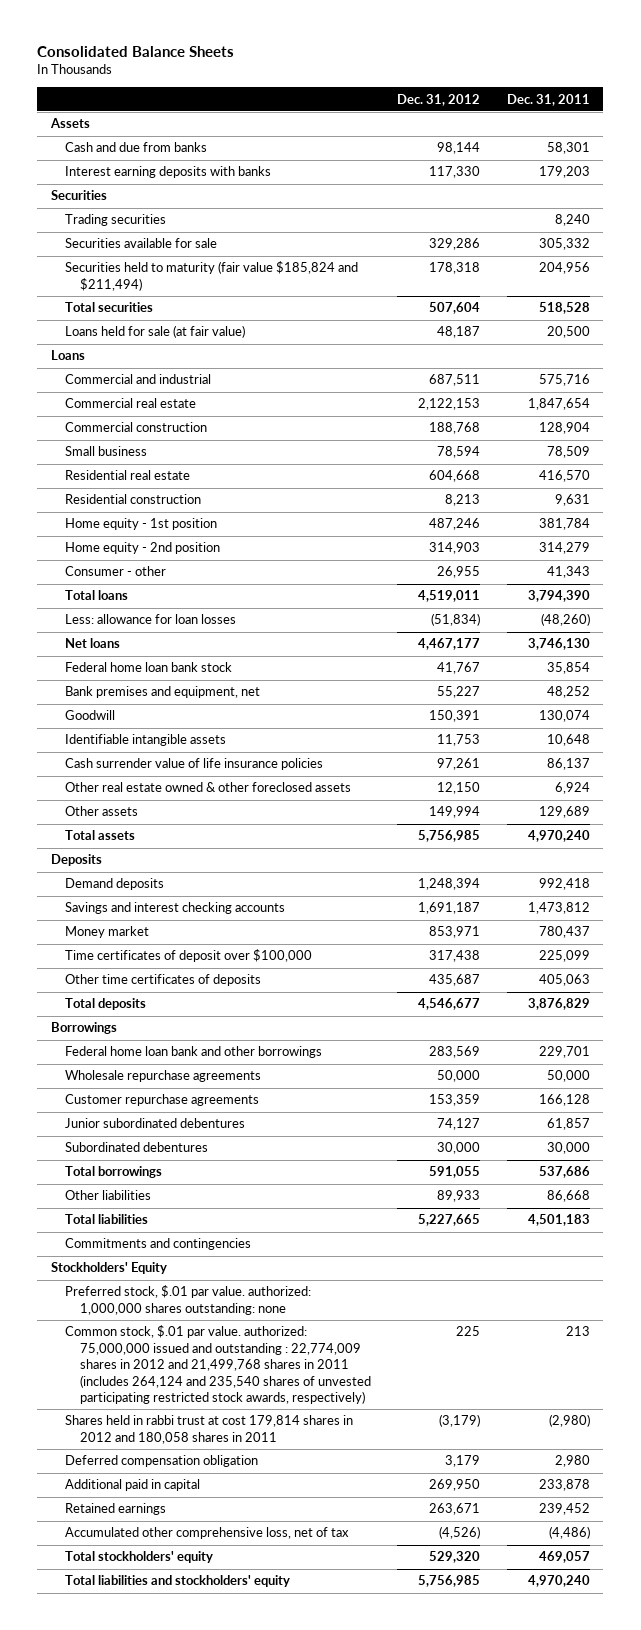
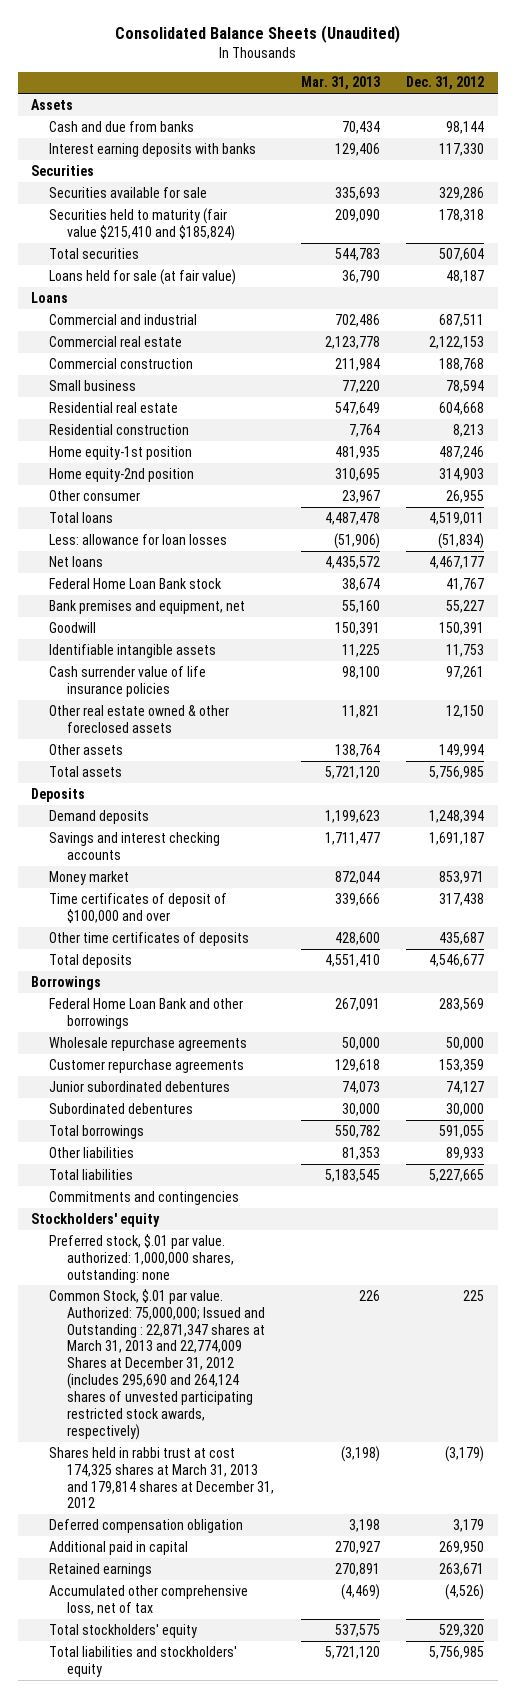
[37,46,235,58] Consolidated Balance Sheets -> [114,25,400,44] Consolidated Balance Sheets (Unaudited)
[507,93,591,106] Dec. 31, 2011 -> none
none -> [300,76,380,91] Mar. 31, 2013
[65,214,167,227] Trading securities -> none
[65,261,359,291] Securities held to maturity (fair value $185,824 and $211,494) -> [49,207,236,241] Securities held to maturity (fair value $215,410 and $185,824)
[65,518,218,531] Home equity - 1st position -> [49,445,193,460] Home equity-1st position
[65,542,221,555] Home equity - 2nd position -> [49,467,195,482] Home equity-2nd position
[65,566,167,577] Consumer - other -> [49,489,141,501] Other consumer
[65,662,233,673] Federal home loan bank stock -> [49,577,223,589] Federal Home Loan Bank stock
[65,949,313,963] Time certificates of deposit over $100,000 -> [49,892,228,923] Time certificates of deposit of $100,000 and over
[65,1046,323,1059] Federal home loan bank and other borrowings -> [49,997,244,1029] Federal Home Loan Bank and other borrowings
[50,1262,167,1275] Stockholders' Equity -> [31,1212,161,1227] Stockholders' equity
[65,1285,312,1315] Preferred stock, $.01 par value. authorized: 1,000,000 shares outstanding: none -> [49,1233,235,1283] Preferred stock, $.01 par value. authorized: 1,000,000 shares, outstanding: none
[65,1325,371,1405] Common stock, $.01 par value. authorized: 75,000,000 issued and outstanding : 22,774,009 shares in 2012 and 21,499,768 shares in 2011 (includes 264,124 and 235,540 shares of unvested participating restricted stock awards, respectively) -> [49,1288,266,1440] Common Stock, $.01 par value. Authorized: 75,000,000; Issued and Outstanding : 22,871,347 shares at March 31, 2013 and 22,774,009 Shares at December 31, 2012 (includes 295,690 and 264,124 shares of unvested participating restricted stock awards, respectively)
[65,1415,354,1444] Shares held in rabbi trust at cost 179,814 shares in 2012 and 180,058 shares in 2011 -> [49,1446,275,1509] Shares held in rabbi trust at cost 174,325 shares at March 31, 2013 and 179,814 shares at December 31, 2012

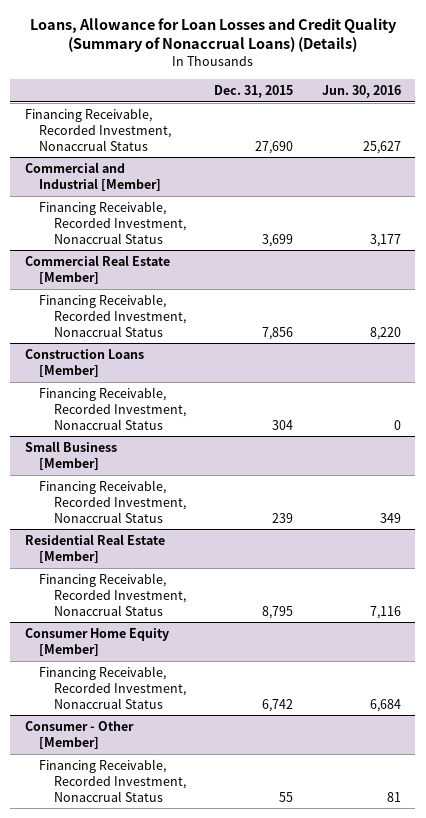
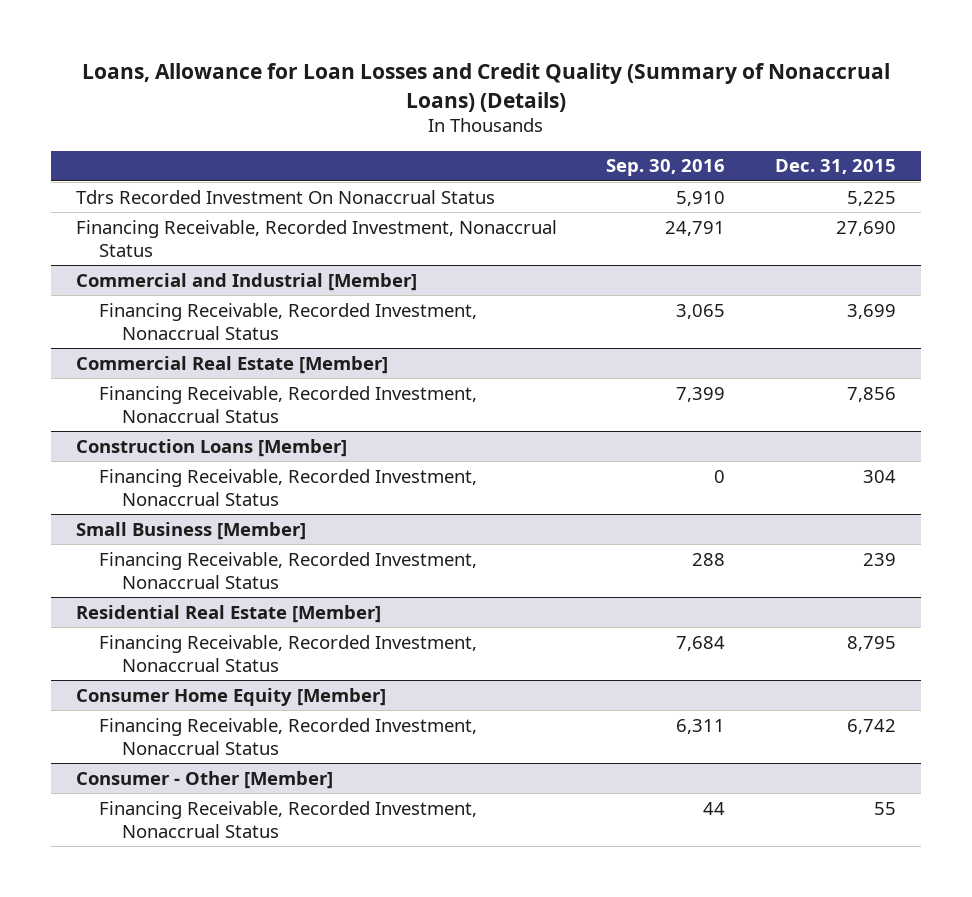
[321,84,401,98] Jun. 30, 2016 -> none
none -> [606,159,726,177] Sep. 30, 2016
none -> [75,189,495,204] Tdrs Recorded Investment On Nonaccrual Status

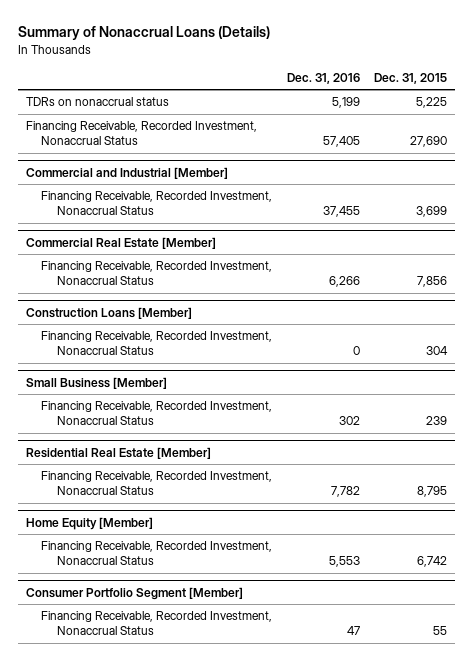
[81,63,890,112] Loans, Allowance for Loan Losses and Credit Quality (Summary of Nonaccrual Loans) (Details) -> [18,26,271,41] Summary of Nonaccrual Loans (Details)
[606,159,726,177] Sep. 30, 2016 -> none
none -> [286,72,360,84] Dec. 31, 2016
[75,189,495,204] Tdrs Recorded Investment On Nonaccrual Status -> [25,97,169,107] TDRs on nonaccrual status
[75,687,386,706] Consumer Home Equity [Member] -> [25,516,153,530] Home Equity [Member]
[75,770,333,789] Consumer - Other [Member] -> [25,586,243,600] Consumer Portfolio Segment [Member]

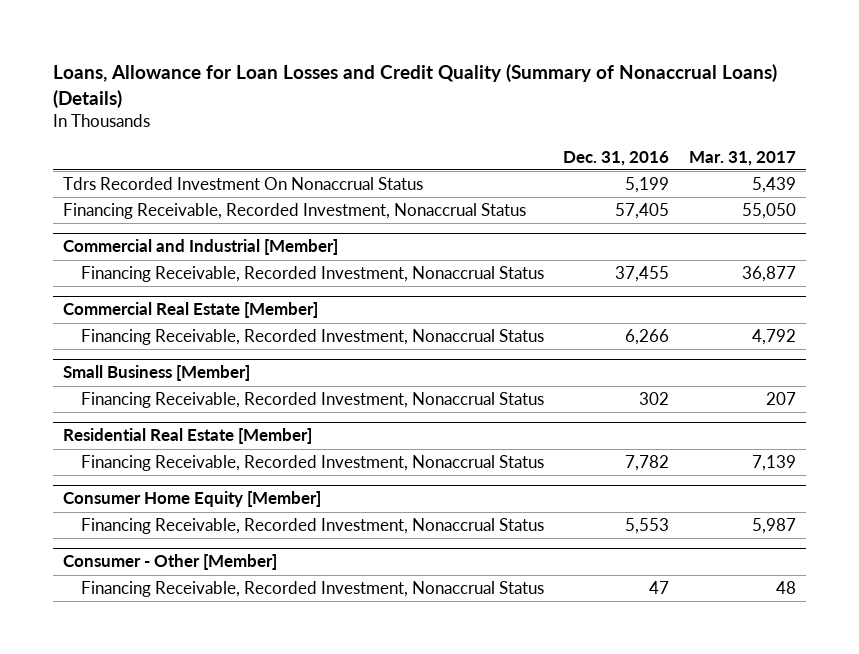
[18,26,271,41] Summary of Nonaccrual Loans (Details) -> [53,63,778,108] Loans, Allowance for Loan Losses and Credit Quality (Summary of Nonaccrual Loans) (Details)
[374,72,448,84] Dec. 31, 2015 -> none
none -> [689,150,797,166] Mar. 31, 2017
[25,97,169,107] TDRs on nonaccrual status -> [63,177,424,191] Tdrs Recorded Investment On Nonaccrual Status
[25,306,192,319] Construction Loans [Member] -> none
[41,331,273,356] Financing Receivable, Recorded Investment, Nonaccrual Status -> none
[25,516,153,530] Home Equity [Member] -> [63,491,322,508] Consumer Home Equity [Member]
[25,586,243,600] Consumer Portfolio Segment [Member] -> [63,554,278,571] Consumer - Other [Member]

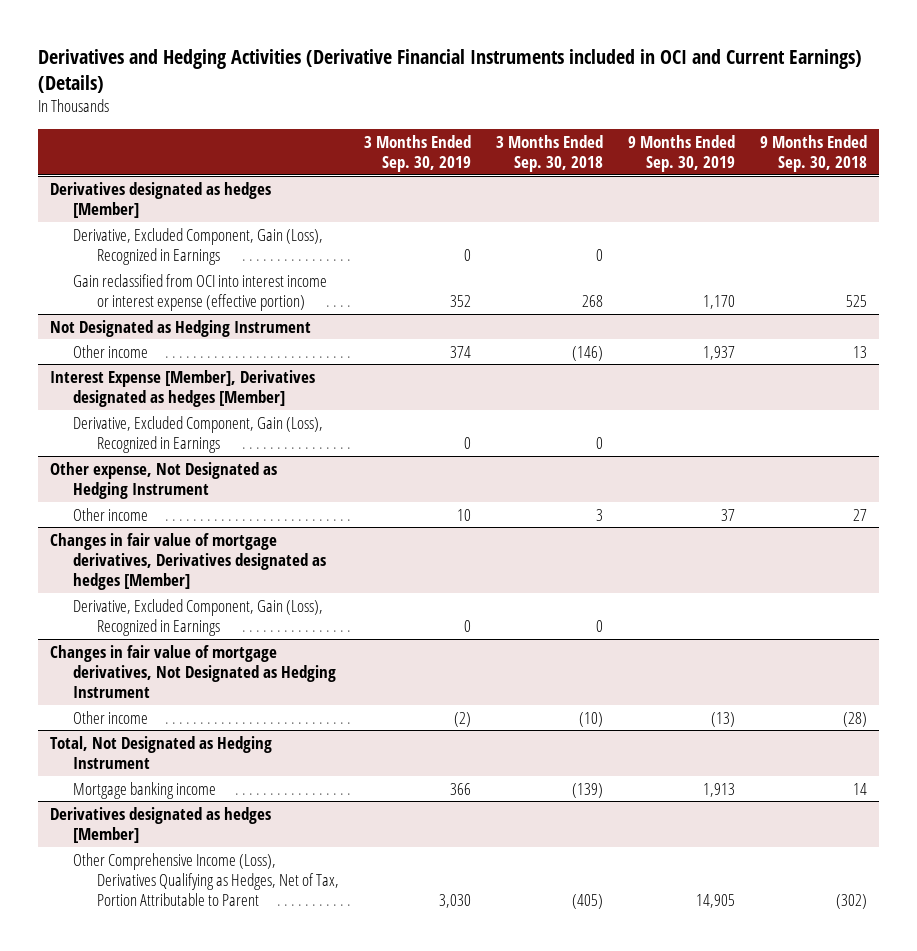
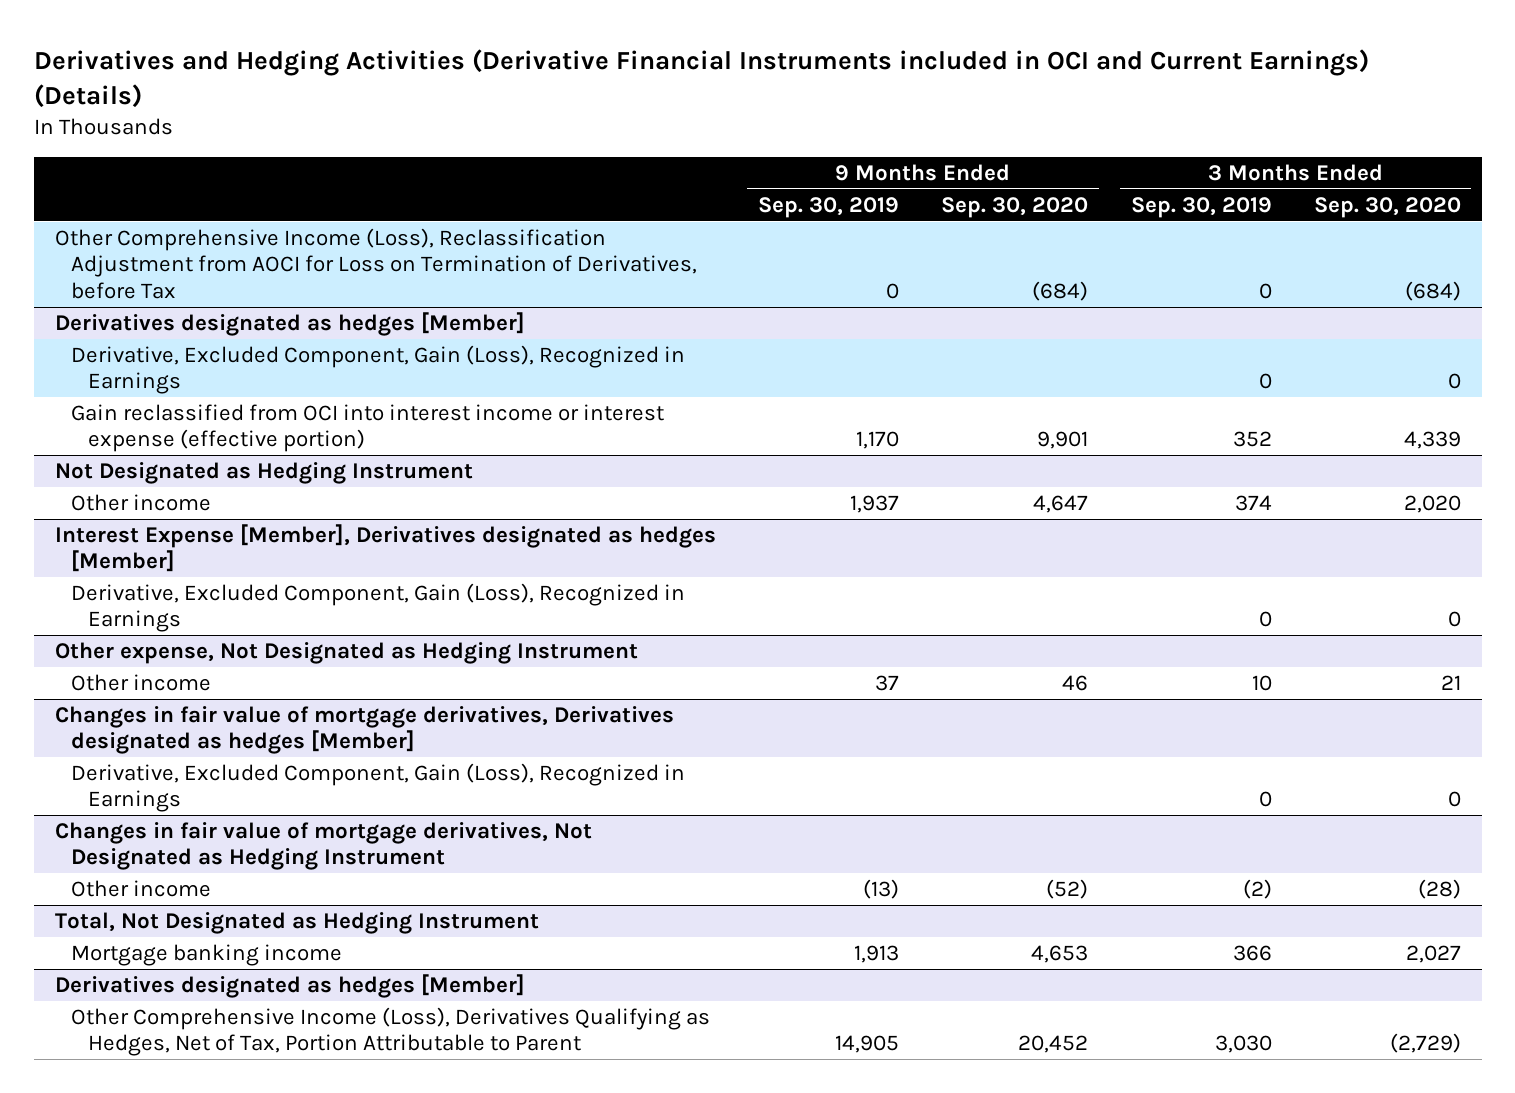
[495,134,603,173] 3 Months Ended Sep. 30, 2018 -> none
[759,134,867,173] 9 Months Ended Sep. 30, 2018 -> none
none -> [941,196,1089,218] Sep. 30, 2020
none -> [1313,196,1461,218] Sep. 30, 2020
none -> [54,228,698,299] Other Comprehensive Income (Loss), Reclassification Adjustment from AOCI for Loss on Termination of Derivatives, before Tax

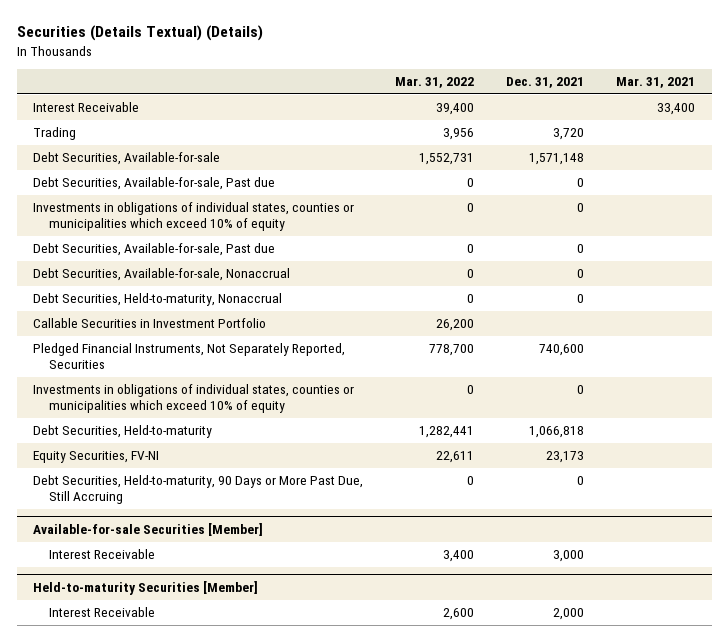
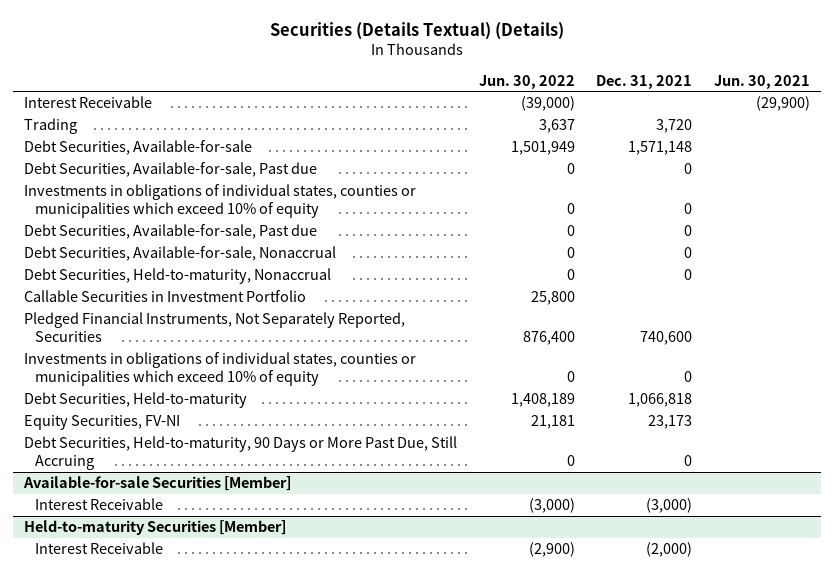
[394,76,474,88] Mar. 31, 2022 -> none
[616,76,696,88] Mar. 31, 2021 -> none
none -> [478,74,575,89] Jun. 30, 2022
none -> [713,74,810,89] Jun. 30, 2021
[553,550,585,563] 3,000 -> [646,498,693,514] (3,000)
[553,608,585,621] 2,000 -> [646,542,693,558] (2,000)

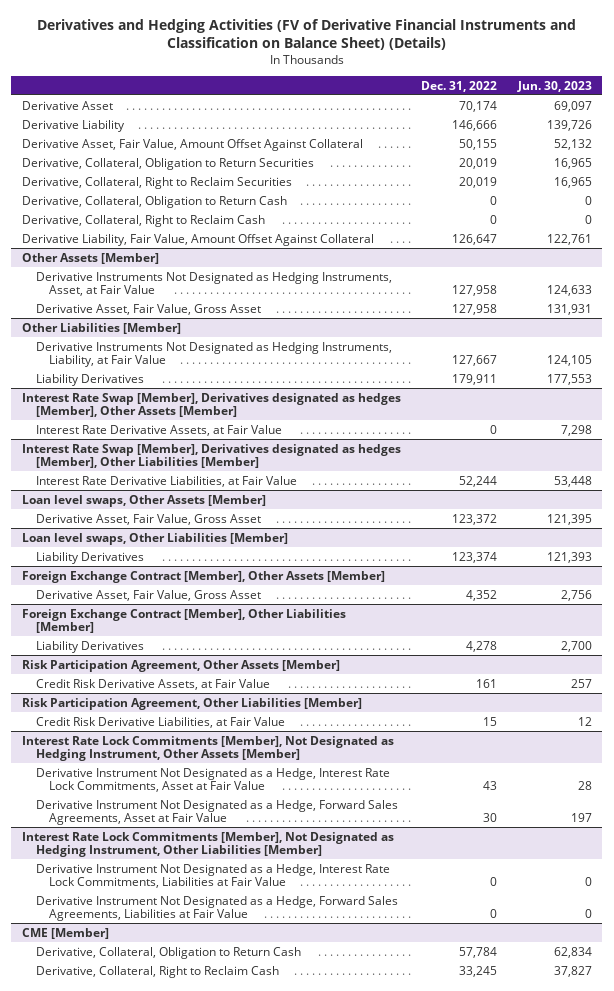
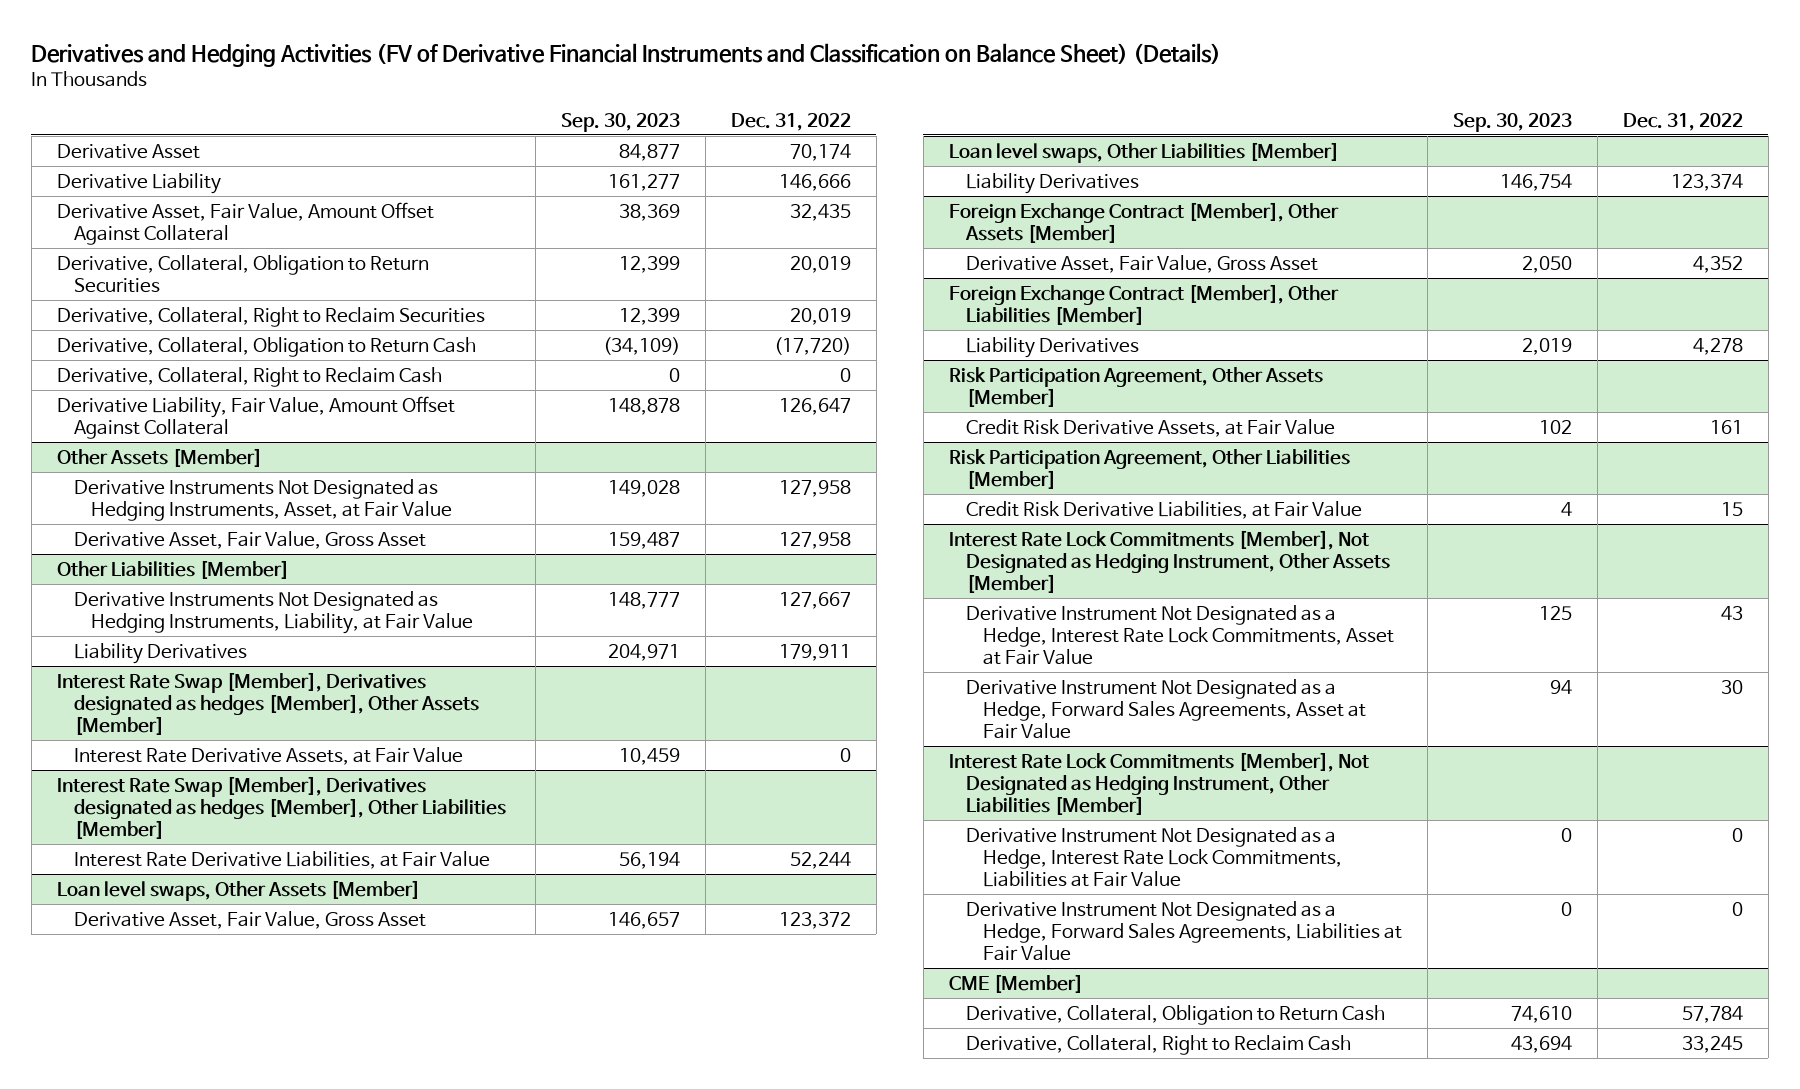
[516,80,592,92] Jun. 30, 2023 -> none
none -> [560,112,680,132] Sep. 30, 2023
[459,138,498,150] 50,155 -> [789,203,851,221] 32,435
[490,195,498,205] 0 -> [773,336,851,355] (17,720)

